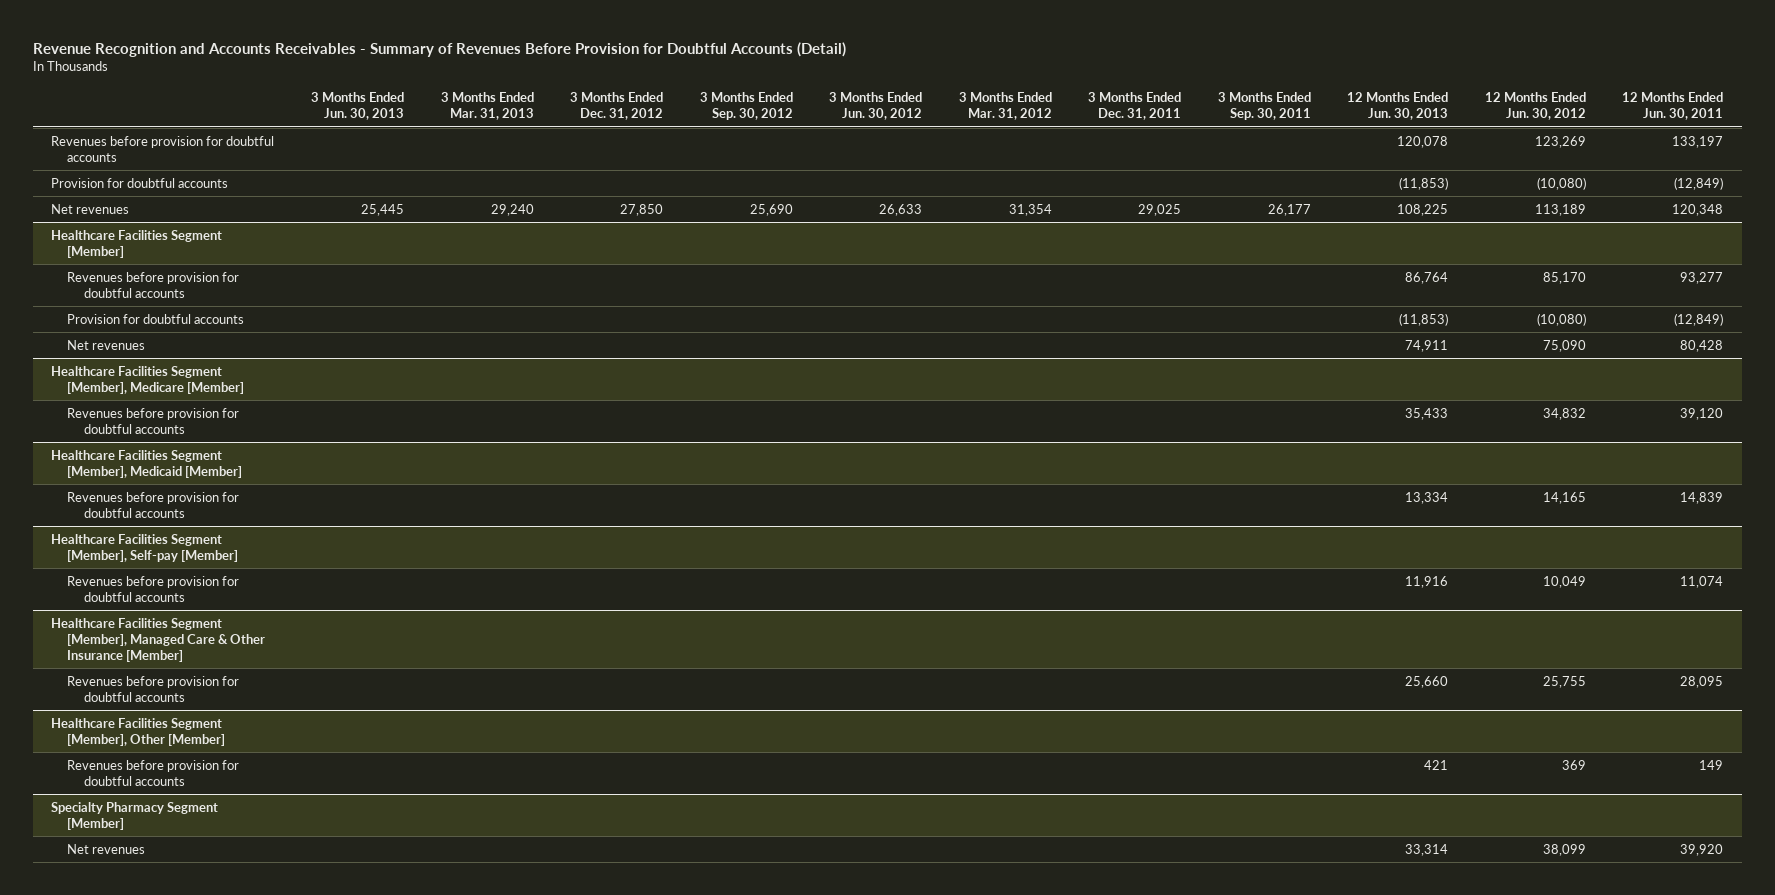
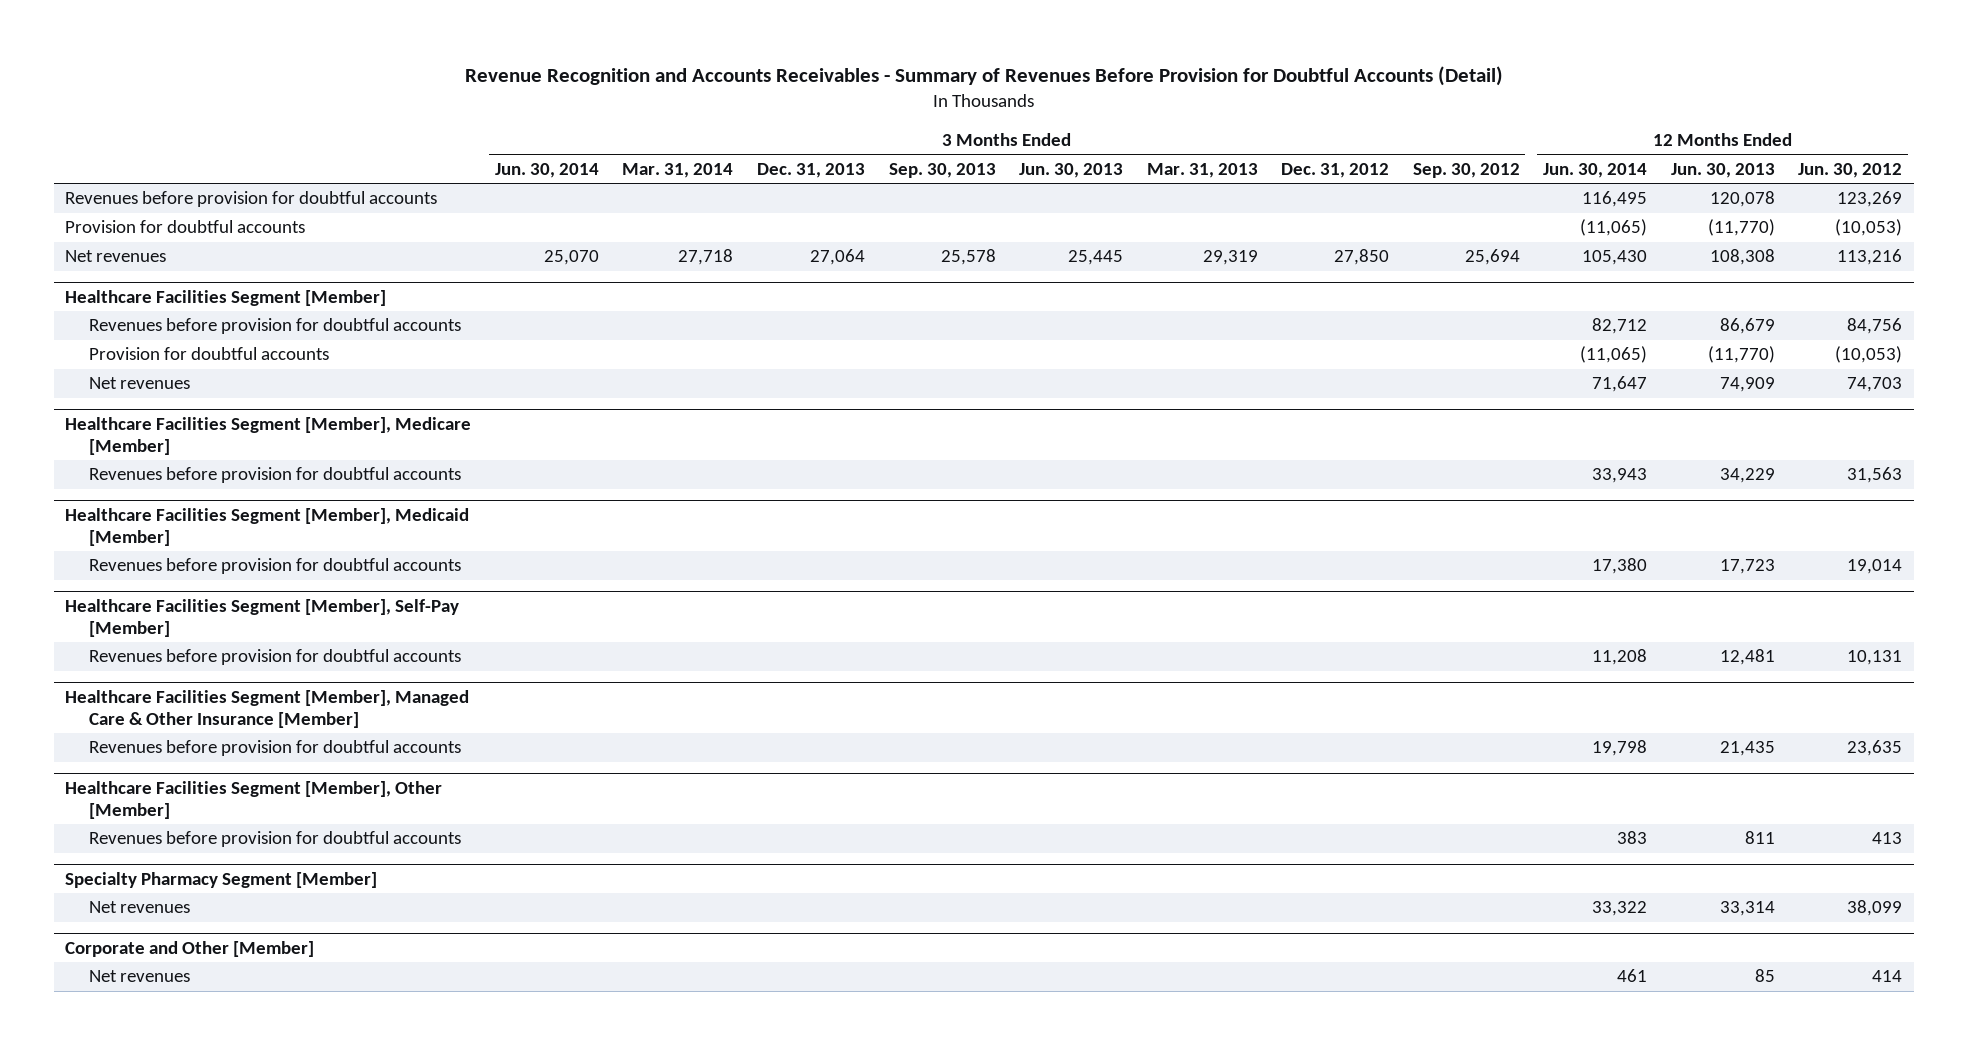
[829,92,923,121] 3 Months Ended Jun. 30, 2012 -> none
[958,92,1052,121] 3 Months Ended Mar. 31, 2012 -> none
[1088,92,1182,121] 3 Months Ended Dec. 31, 2011 -> none
[1217,92,1311,121] 3 Months Ended Sep. 30, 2011 -> none
[1622,92,1724,121] 12 Months Ended Jun. 30, 2011 -> none
none -> [494,162,599,178] Jun. 30, 2014
none -> [622,162,734,178] Mar. 31, 2014
none -> [756,162,865,178] Dec. 31, 2013
none -> [888,162,996,178] Sep. 30, 2013
none -> [1543,162,1648,178] Jun. 30, 2014
[1399,176,1449,190] (11,853) -> [1707,219,1775,237] (11,770)
[1536,176,1586,190] (10,080) -> [1835,219,1903,237] (10,053)
[490,203,534,216] 29,240 -> [1202,250,1258,266] 29,319
[749,203,793,216] 25,690 -> [1464,249,1520,266] 25,694
[1397,203,1449,216] 108,225 -> [1709,249,1775,266] 108,308
[1534,203,1586,216] 113,189 -> [1837,249,1903,266] 113,216
[1405,271,1449,284] 86,764 -> [1719,318,1775,335] 86,679
[1542,271,1586,284] 85,170 -> [1847,318,1903,335] 84,756
[1399,312,1449,326] (11,853) -> [1707,346,1775,364] (11,770)
[1536,312,1586,326] (10,080) -> [1835,346,1903,364] (10,053)
[1405,339,1449,352] 74,911 -> [1719,377,1775,393] 74,909
[1542,339,1586,352] 75,090 -> [1847,377,1903,393] 74,703
[1405,407,1449,420] 35,433 -> [1719,468,1775,484] 34,229
[1542,407,1586,420] 34,832 -> [1847,467,1903,484] 31,563
[1405,491,1449,504] 13,334 -> [1719,559,1775,575] 17,723
[1542,491,1586,504] 14,165 -> [1847,559,1903,575] 19,014
[51,533,239,562] Healthcare Facilities Segment [Member], Self-pay [Member] -> [65,598,460,637] Healthcare Facilities Segment [Member], Self-Pay [Member]
[1405,575,1449,588] 11,916 -> [1719,649,1775,666] 12,481
[1542,575,1586,588] 10,049 -> [1847,650,1903,666] 10,131
[1405,675,1449,688] 25,660 -> [1719,741,1775,757] 21,435
[1542,675,1586,688] 25,755 -> [1847,740,1903,757] 23,635
[1424,759,1449,770] 421 -> [1744,831,1775,845] 811
[1561,759,1586,770] 369 -> [1872,832,1903,845] 413
none -> [65,940,315,957] Corporate and Other [Member]
none -> [88,970,190,983] Net revenues

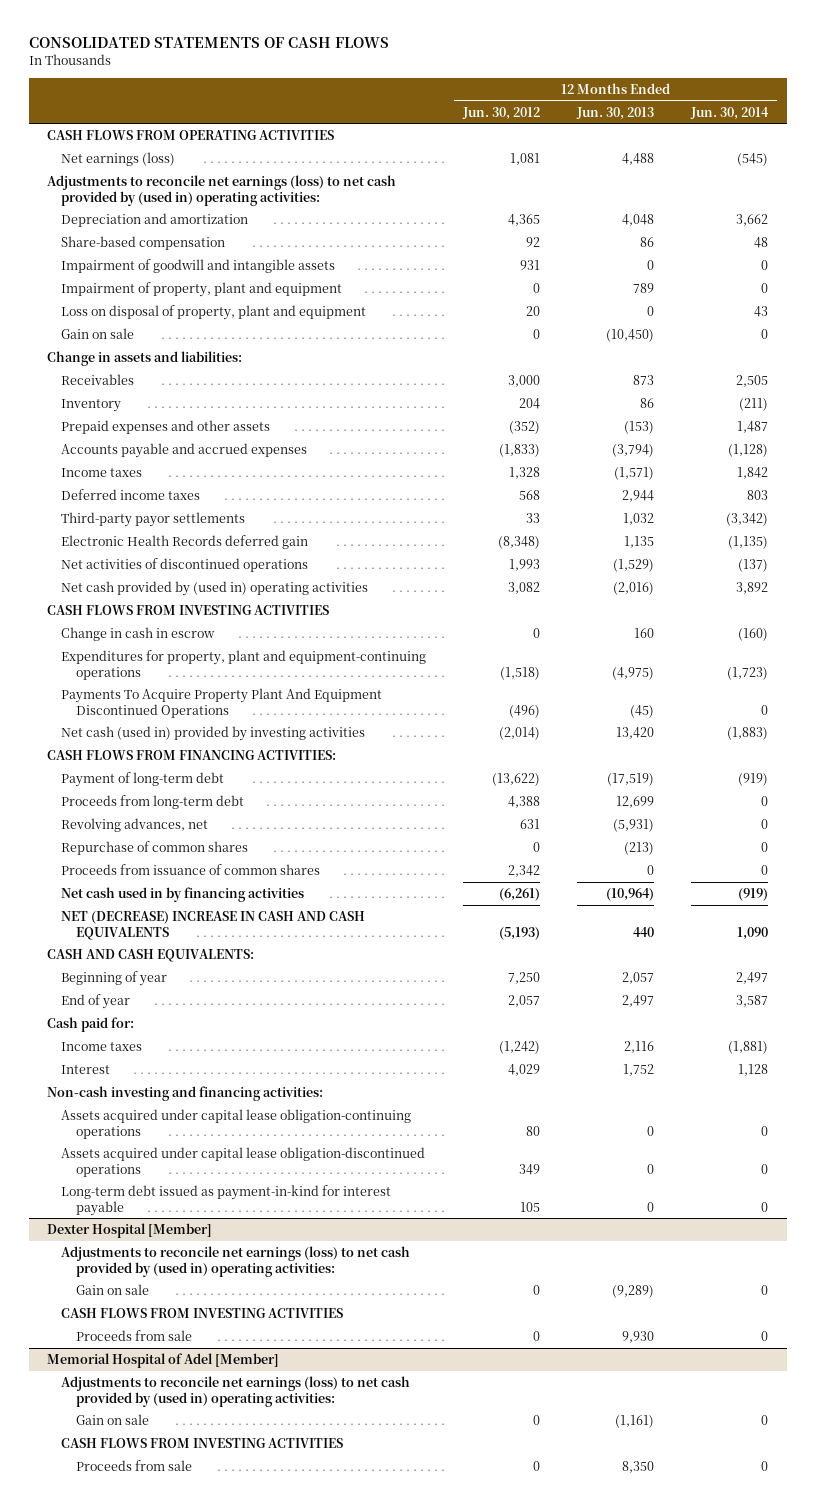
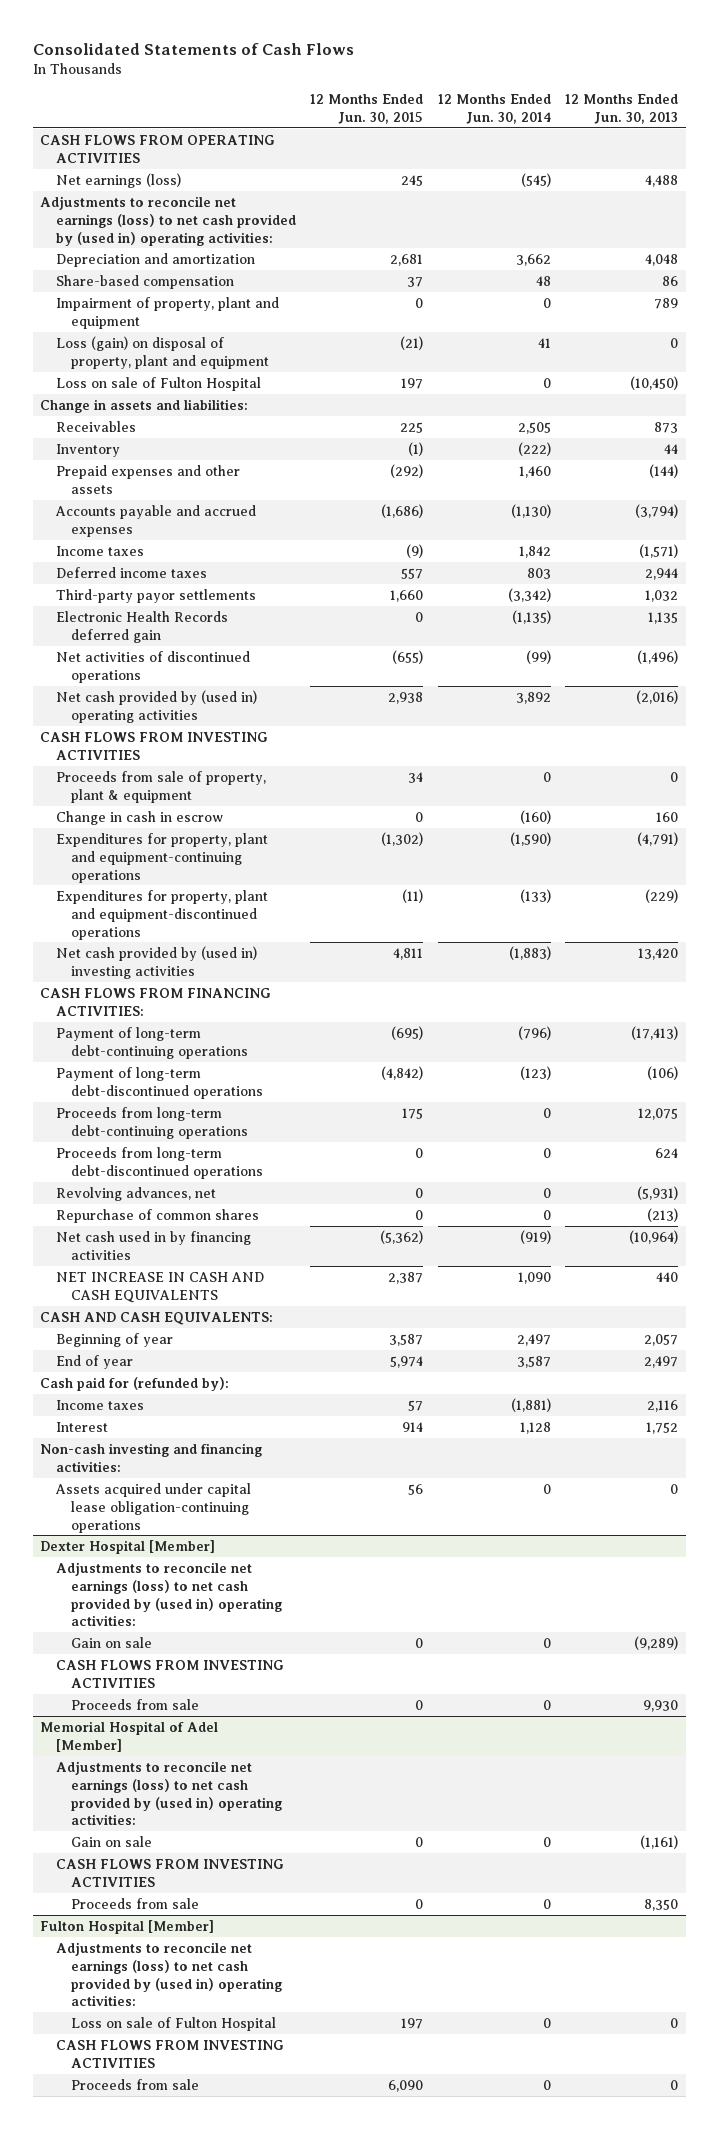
[28,37,389,49] CONSOLIDATED STATEMENTS OF CASH FLOWS -> [32,42,354,55] Consolidated Statements of Cash Flows
[462,106,541,120] Jun. 30, 2012 -> none
none -> [310,94,424,124] 12 Months Ended Jun. 30, 2015
[61,258,336,273] Impairment of goodwill and intangible assets -> none
[61,304,367,320] Loss on disposal of property, plant and equipment -> [55,335,270,369] Loss (gain) on disposal of property, plant and equipment
[754,305,769,317] 43 -> [537,337,551,348] 41
[61,327,135,339] Gain on sale -> [55,376,261,391] Loss on sale of Fulton Hospital
[640,397,655,408] 86 -> [664,443,679,454] 44
[739,397,769,411] (211) -> [517,441,551,456] (222)
[624,420,655,434] (153) -> [649,463,679,478] (144)
[737,420,769,433] 1,487 -> [518,465,551,478] 1,460
[728,443,769,457] (1,128) -> [510,503,551,518] (1,130)
[613,558,655,572] (1,529) -> [637,649,679,664] (1,496)
[738,558,769,572] (137) -> [525,649,551,664] (99)
none -> [55,770,266,803] Proceeds from sale of property, plant & equipment
[612,666,655,680] (4,975) -> [637,831,679,846] (4,791)
[727,666,769,680] (1,723) -> [509,831,551,846] (1,590)
[61,687,383,718] Payments To Acquire Property Plant And Equipment Discontinued Operations -> [55,889,268,940] Expenditures for property, plant and equipment-discontinued operations
[630,704,655,718] (45) -> [645,888,679,903] (229)
[761,704,769,715] 0 -> [519,888,551,903] (133)
[61,725,366,741] Net cash (used in) provided by investing activities -> [55,945,257,979] Net cash provided by (used in) investing activities
[61,771,225,787] Payment of long-term debt -> [55,1026,249,1059] Payment of long-term debt-continuing operations
[607,772,655,786] (17,519) -> [631,1025,679,1040] (17,413)
[738,772,769,786] (919) -> [517,1025,551,1040] (796)
none -> [55,1066,264,1099] Payment of long-term debt-discontinued operations
[61,794,245,809] Proceeds from long-term debt -> [55,1106,249,1139] Proceeds from long-term debt-continuing operations
[616,795,655,808] 12,699 -> [638,1107,679,1120] 12,075
none -> [55,1146,264,1179] Proceeds from long-term debt-discontinued operations
[61,863,321,875] Proceeds from issuance of common shares -> none
[61,910,366,940] NET (DECREASE) INCREASE IN CASH AND CASH EQUIVALENTS -> [55,1271,264,1303] NET INCREASE IN CASH AND CASH EQUIVALENTS
[47,1016,135,1032] Cash paid for: -> [40,1376,230,1391] Cash paid for (refunded by):
[61,1146,426,1177] Assets acquired under capital lease obligation-discontinued operations -> none
[61,1184,392,1216] Long-term debt issued as payment-in-kind for interest payable -> none
none -> [40,1919,215,1934] Fulton Hospital [Member]
none -> [55,1941,283,2007] Adjustments to reconcile net earnings (loss) to net cash provided by (used in) operating activities:
none -> [71,2016,277,2031] Loss on sale of Fulton Hospital
none -> [55,2039,284,2068] CASH FLOWS FROM INVESTING ACTIVITIES
none -> [71,2078,200,2090] Proceeds from sale

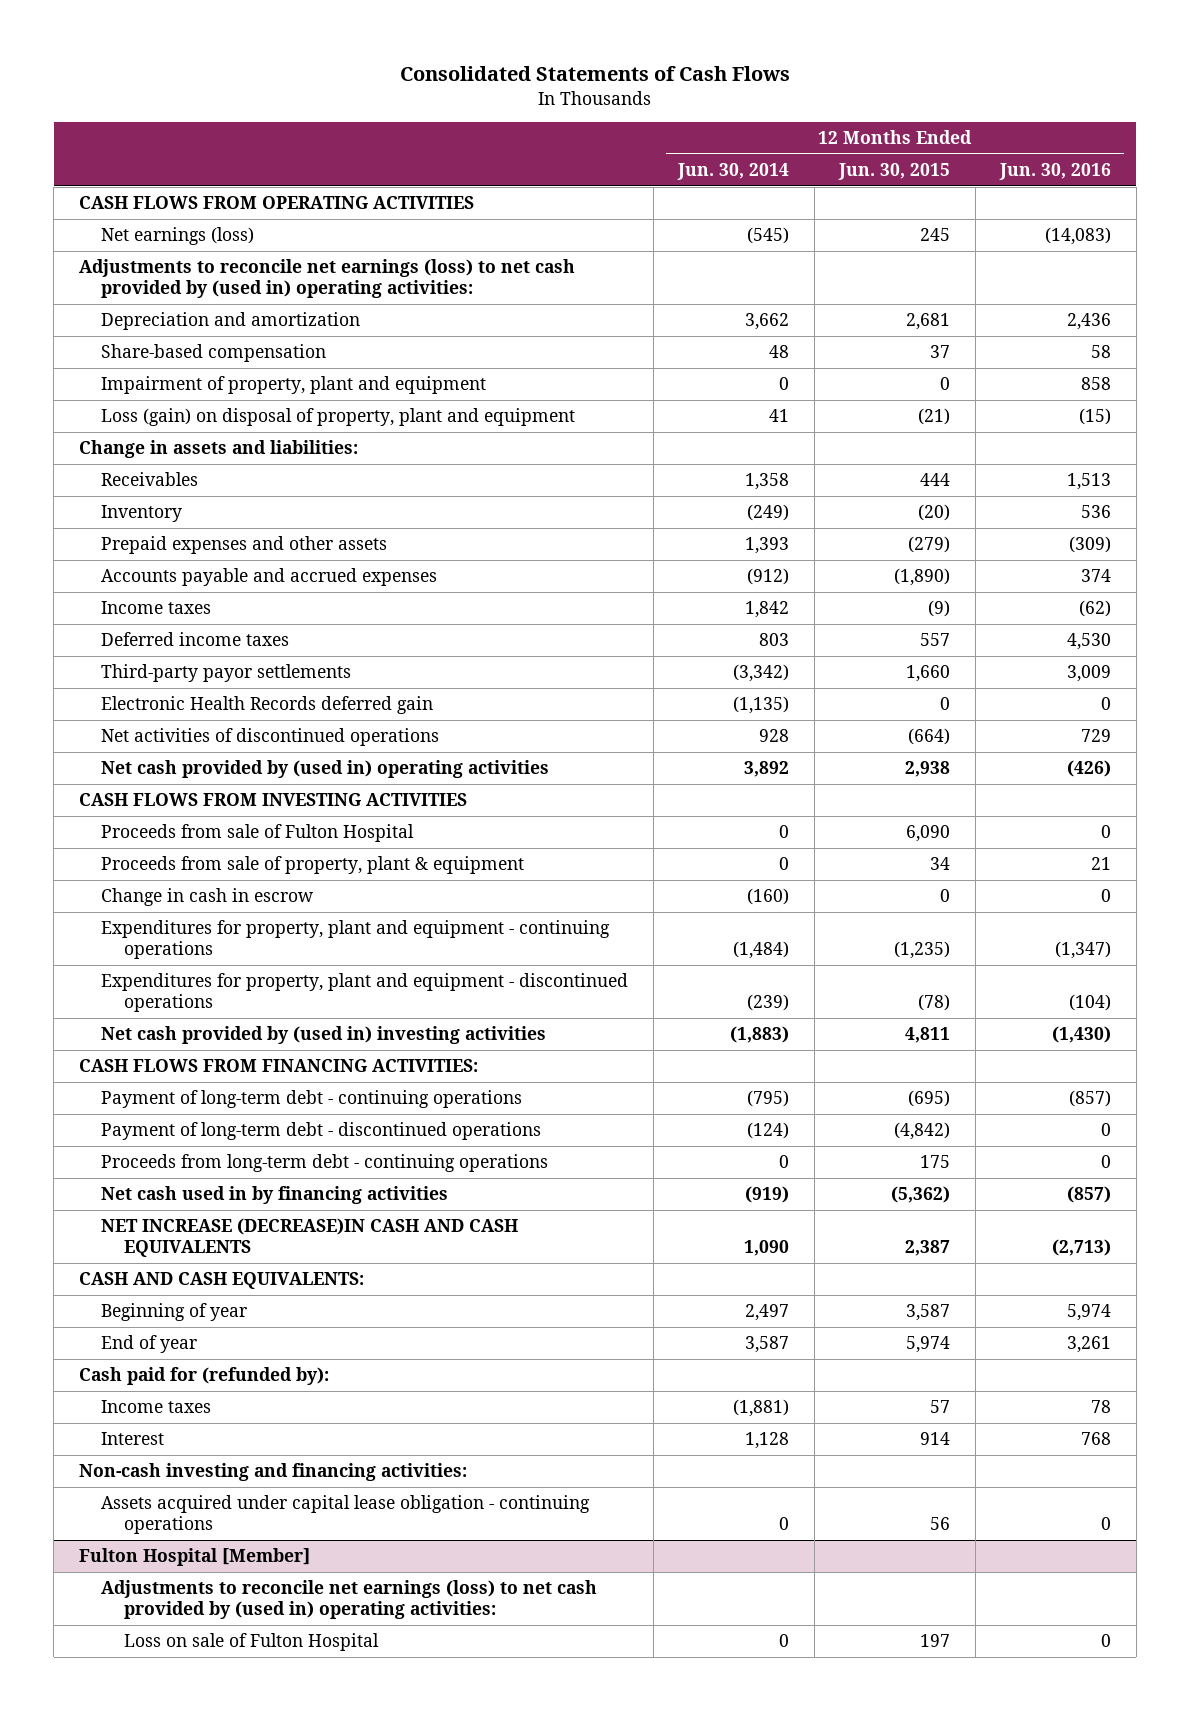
[565,94,679,124] 12 Months Ended Jun. 30, 2013 -> none
none -> [999,163,1112,181] Jun. 30, 2016
[55,376,261,391] Loss on sale of Fulton Hospital -> none
[400,421,424,433] 225 -> [920,473,951,487] 444
[517,421,551,434] 2,505 -> [745,473,790,491] 1,358
[408,441,424,456] (1) -> [918,504,951,522] (20)
[517,441,551,456] (222) -> [747,504,790,522] (249)
[390,463,424,478] (292) -> [908,536,951,554] (279)
[518,465,551,478] 1,460 -> [745,537,790,555] 1,393
[381,503,424,518] (1,686) -> [894,568,951,587] (1,890)
[510,503,551,518] (1,130) -> [747,568,790,586] (912)
[392,649,424,664] (655) -> [908,728,951,746] (664)
[525,649,551,664] (99) -> [759,729,790,743] 928
none -> [101,824,415,843] Proceeds from sale of Fulton Hospital
[55,832,268,883] Expenditures for property, plant and equipment-continuing operations -> [101,920,611,960] Expenditures for property, plant and equipment - continuing operations
[381,831,424,846] (1,302) -> [894,941,951,960] (1,235)
[509,831,551,846] (1,590) -> [733,941,790,960] (1,484)
[55,889,268,940] Expenditures for property, plant and equipment-discontinued operations -> [101,973,629,1013] Expenditures for property, plant and equipment - discontinued operations
[402,888,424,903] (11) -> [918,994,951,1012] (78)
[519,888,551,903] (133) -> [747,994,790,1012] (239)
[55,1146,264,1179] Proceeds from long-term debt-discontinued operations -> none
[55,1186,216,1201] Revolving advances, net -> none
[55,1208,259,1223] Repurchase of common shares -> none
[55,1026,249,1059] Payment of long-term debt-continuing operations -> [101,1090,523,1109] Payment of long-term debt - continuing operations
[517,1025,551,1040] (796) -> [747,1090,790,1108] (795)
[55,1066,264,1099] Payment of long-term debt-discontinued operations -> [101,1122,542,1141] Payment of long-term debt - discontinued operations
[519,1065,551,1080] (123) -> [747,1122,790,1140] (124)
[55,1106,249,1139] Proceeds from long-term debt-continuing operations -> [101,1154,549,1173] Proceeds from long-term debt - continuing operations
[55,1271,264,1303] NET INCREASE IN CASH AND CASH EQUIVALENTS -> [101,1218,519,1258] NET INCREASE (DECREASE)IN CASH AND CASH EQUIVALENTS
[40,1539,216,1554] Dexter Hospital [Member] -> none
[55,1561,283,1627] Adjustments to reconcile net earnings (loss) to net cash provided by (used in) operating activities: -> none
[71,1636,153,1648] Gain on sale -> none
[55,1659,284,1688] CASH FLOWS FROM INVESTING ACTIVITIES -> none
[71,1698,200,1710] Proceeds from sale -> none
[40,1720,219,1752] Memorial Hospital of Adel [Member] -> none
[55,1760,283,1826] Adjustments to reconcile net earnings (loss) to net cash provided by (used in) operating activities: -> none
[71,1835,153,1847] Gain on sale -> none
[55,1858,284,1887] CASH FLOWS FROM INVESTING ACTIVITIES -> none
[71,1897,200,1909] Proceeds from sale -> none
[54,1482,251,1533] Assets acquired under capital lease obligation-continuing operations -> [101,1495,591,1535] Assets acquired under capital lease obligation - continuing operations
[55,2039,284,2068] CASH FLOWS FROM INVESTING ACTIVITIES -> none
[71,2078,200,2090] Proceeds from sale -> none

